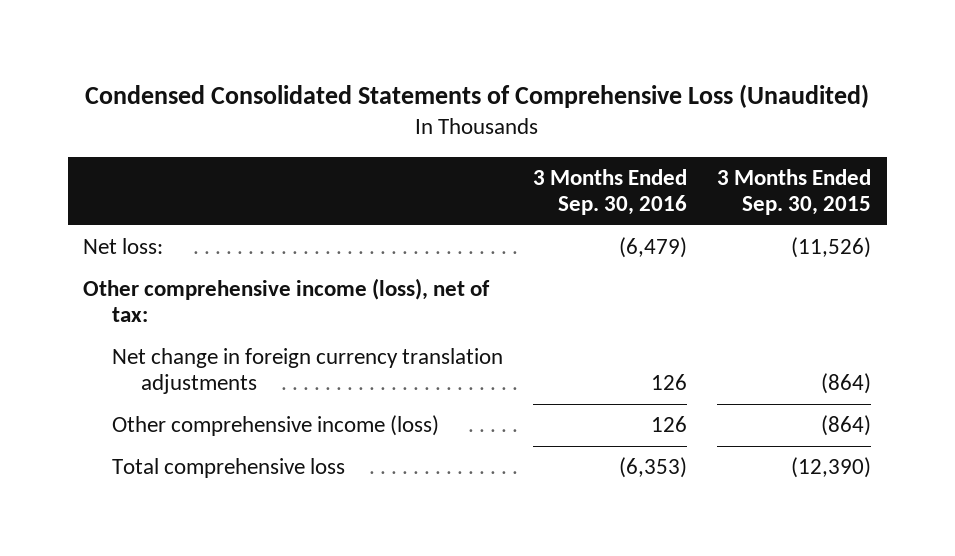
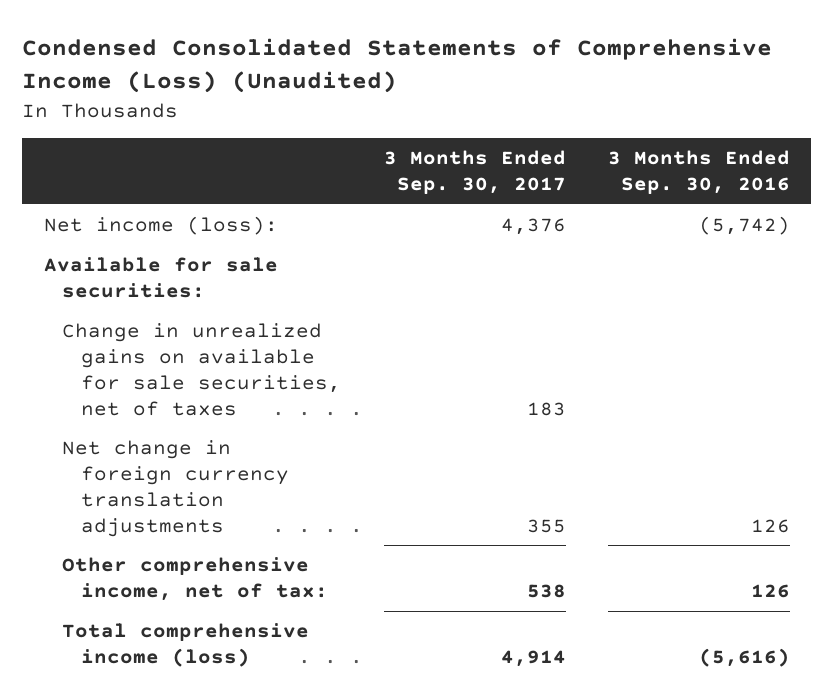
[85,83,870,108] Condensed Consolidated Statements of Comprehensive Loss (Unaudited) -> [22,38,773,94] Condensed Consolidated Statements of Comprehensive Income (Loss) (Unaudited)
[717,169,872,216] 3 Months Ended Sep. 30, 2015 -> none
none -> [383,150,566,194] 3 Months Ended Sep. 30, 2017
[83,278,491,323] Other comprehensive income (loss), net of tax: -> none
[83,238,164,255] Net loss: -> [43,216,278,236] Net income (loss):
[619,237,688,259] (6,479) -> [699,216,791,236] (5,742)
none -> [43,257,278,298] Available for sale securities:
none -> [62,323,342,416] Change in unrealized gains on available for sale securities, net of taxes
[111,415,439,437] Other comprehensive income (loss) -> [62,557,329,601] Other comprehensive income, net of tax:
[111,458,345,479] Total comprehensive loss -> [62,623,310,667] Total comprehensive income (loss)
[619,457,688,479] (6,353) -> [699,647,791,667] (5,616)

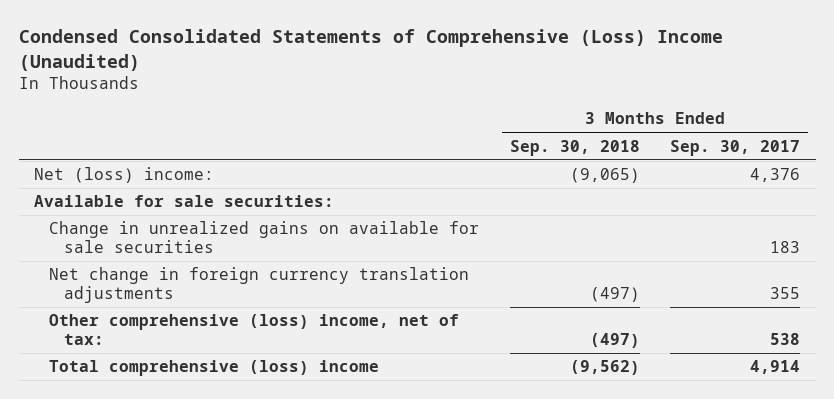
[22,38,773,94] Condensed Consolidated Statements of Comprehensive Income (Loss) (Unaudited) -> [18,29,723,71] Condensed Consolidated Statements of Comprehensive (Loss) Income (Unaudited)
[608,150,791,194] 3 Months Ended Sep. 30, 2016 -> none
none -> [509,139,640,156] Sep. 30, 2018
[43,216,278,236] Net income (loss): -> [34,167,215,184] Net (loss) income:
[62,323,342,416] Change in unrealized gains on available for sale securities, net of taxes -> [48,221,479,253] Change in unrealized gains on available for sale securities
[62,557,329,601] Other comprehensive income, net of tax: -> [48,314,459,345] Other comprehensive (loss) income, net of tax:
[62,623,310,667] Total comprehensive income (loss) -> [48,360,379,377] Total comprehensive (loss) income

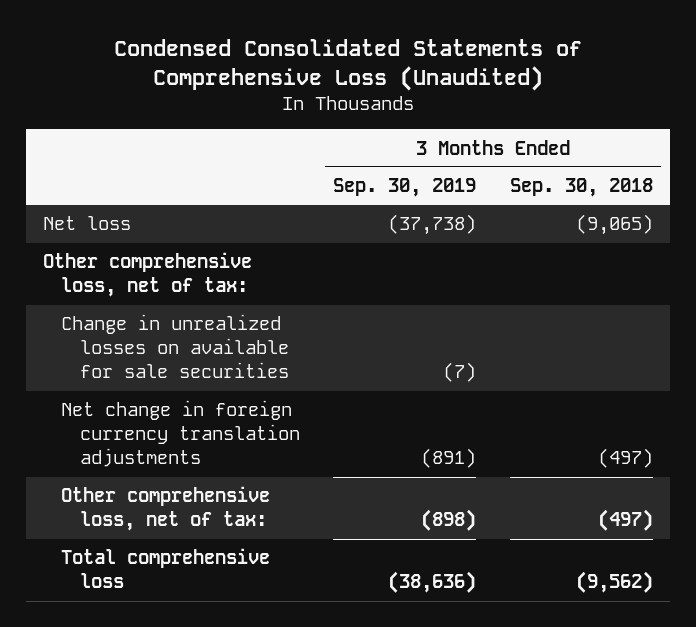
[18,29,723,71] Condensed Consolidated Statements of Comprehensive (Loss) Income (Unaudited) -> [113,38,582,91] Condensed Consolidated Statements of Comprehensive Loss (Unaudited)
[670,139,801,156] Sep. 30, 2017 -> none
none -> [333,178,477,198] Sep. 30, 2019
[34,167,215,184] Net (loss) income: -> [43,216,132,231] Net loss
[34,195,335,208] Available for sale securities: -> [43,252,253,298] Other comprehensive loss, net of tax:
[48,221,479,253] Change in unrealized gains on available for sale securities -> [61,314,289,379] Change in unrealized losses on available for sale securities
[48,314,459,345] Other comprehensive (loss) income, net of tax: -> [61,486,271,532] Other comprehensive loss, net of tax:
[48,360,379,377] Total comprehensive (loss) income -> [61,548,271,589] Total comprehensive loss

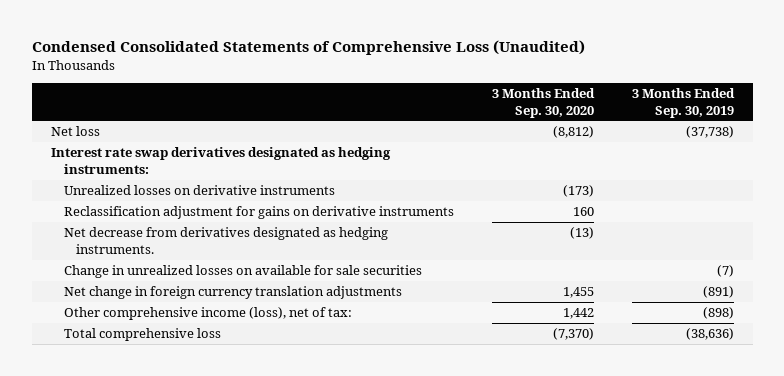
[509,178,653,198] Sep. 30, 2018 -> none
none -> [491,88,595,118] 3 Months Ended Sep. 30, 2020
[43,252,253,298] Other comprehensive loss, net of tax: -> none
none -> [50,147,391,174] Interest rate swap derivatives designated as hedging instruments:
none -> [63,185,335,196] Unrealized losses on derivative instruments
none -> [63,206,454,220] Reclassification adjustment for gains on derivative instruments
none -> [63,227,388,254] Net decrease from derivatives designated as hedging instruments.
[61,486,271,532] Other comprehensive loss, net of tax: -> [63,307,352,321] Other comprehensive income (loss), net of tax:

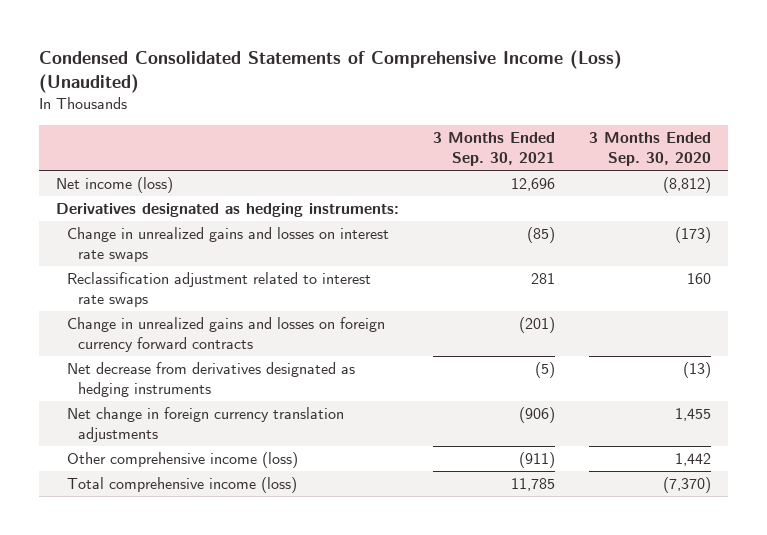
[31,40,585,56] Condensed Consolidated Statements of Comprehensive Loss (Unaudited) -> [39,49,623,93] Condensed Consolidated Statements of Comprehensive Income (Loss) (Unaudited)
[631,88,735,118] 3 Months Ended Sep. 30, 2019 -> none
none -> [433,131,556,166] 3 Months Ended Sep. 30, 2021
[63,265,422,279] Change in unrealized losses on available for sale securities -> none
[50,126,100,137] Net loss -> [56,177,174,194] Net income (loss)
[50,147,391,174] Interest rate swap derivatives designated as hedging instruments: -> [56,203,400,218] Derivatives designated as hedging instruments:
[63,185,335,196] Unrealized losses on derivative instruments -> [67,227,390,263] Change in unrealized gains and losses on interest rate swaps
[63,206,454,220] Reclassification adjustment for gains on derivative instruments -> [67,272,372,308] Reclassification adjustment related to interest rate swaps
none -> [67,317,386,353] Change in unrealized gains and losses on foreign currency forward contracts
[63,227,388,254] Net decrease from derivatives designated as hedging instruments. -> [67,362,356,398] Net decrease from derivatives designated as hedging instruments
[63,307,352,321] Other comprehensive income (loss), net of tax: -> [67,452,299,469] Other comprehensive income (loss)
[63,328,221,342] Total comprehensive loss -> [67,477,298,494] Total comprehensive income (loss)

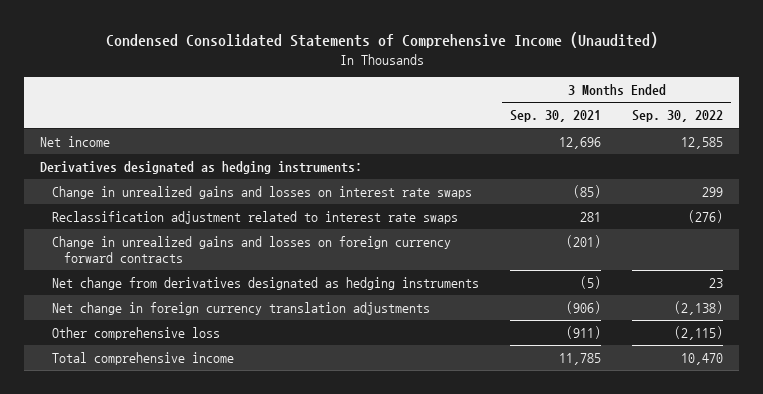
[39,49,623,93] Condensed Consolidated Statements of Comprehensive Income (Loss) (Unaudited) -> [105,32,658,49] Condensed Consolidated Statements of Comprehensive Income (Unaudited)
[589,131,712,166] 3 Months Ended Sep. 30, 2020 -> none
none -> [632,110,724,123] Sep. 30, 2022
[56,177,174,194] Net income (loss) -> [39,135,110,147] Net income
[67,362,356,398] Net decrease from derivatives designated as hedging instruments -> [51,276,479,290] Net change from derivatives designated as hedging instruments
[67,452,299,469] Other comprehensive income (loss) -> [51,326,220,340] Other comprehensive loss
[67,477,298,494] Total comprehensive income (loss) -> [51,351,234,365] Total comprehensive income

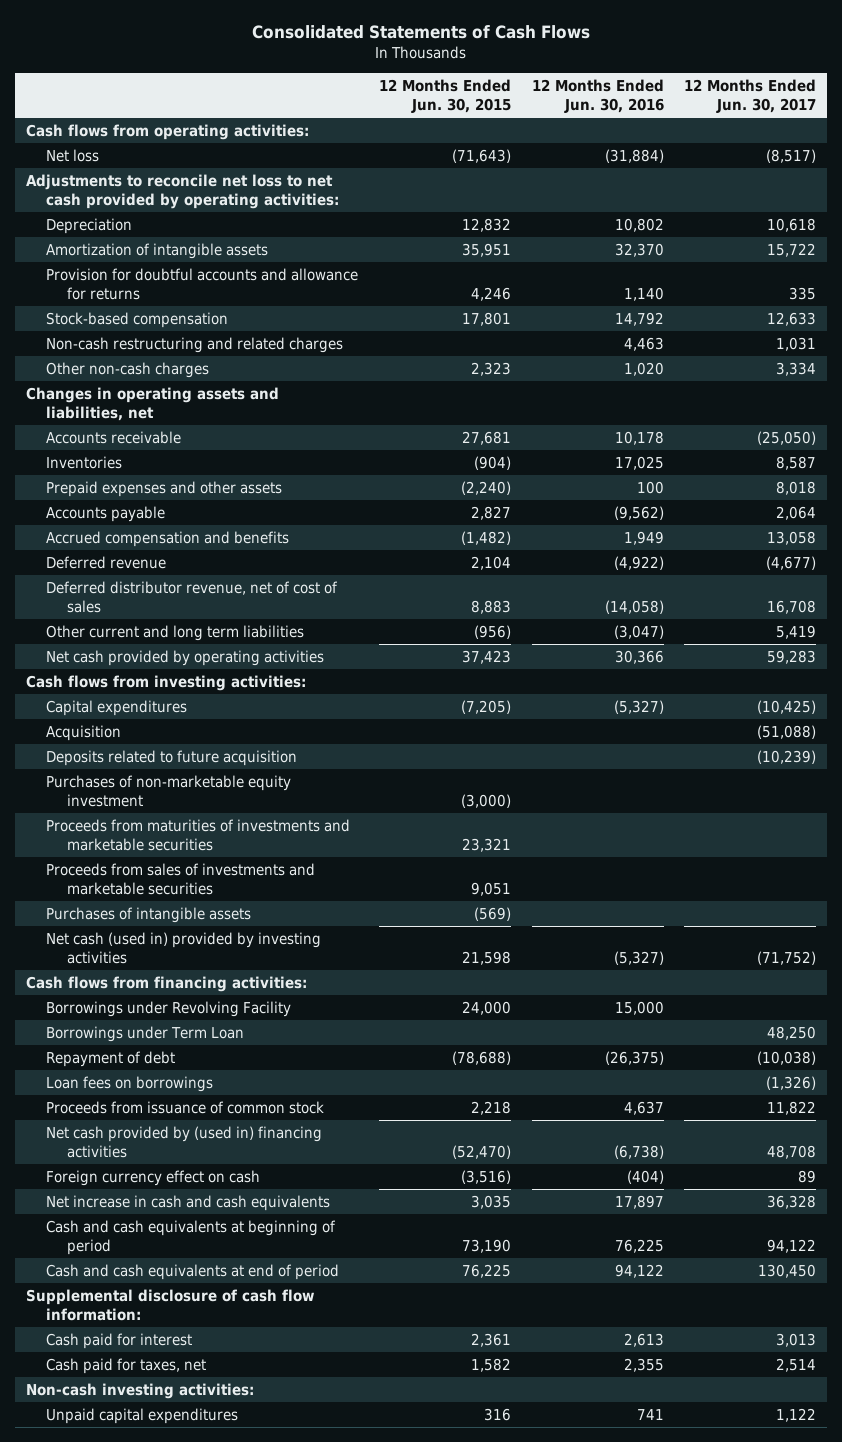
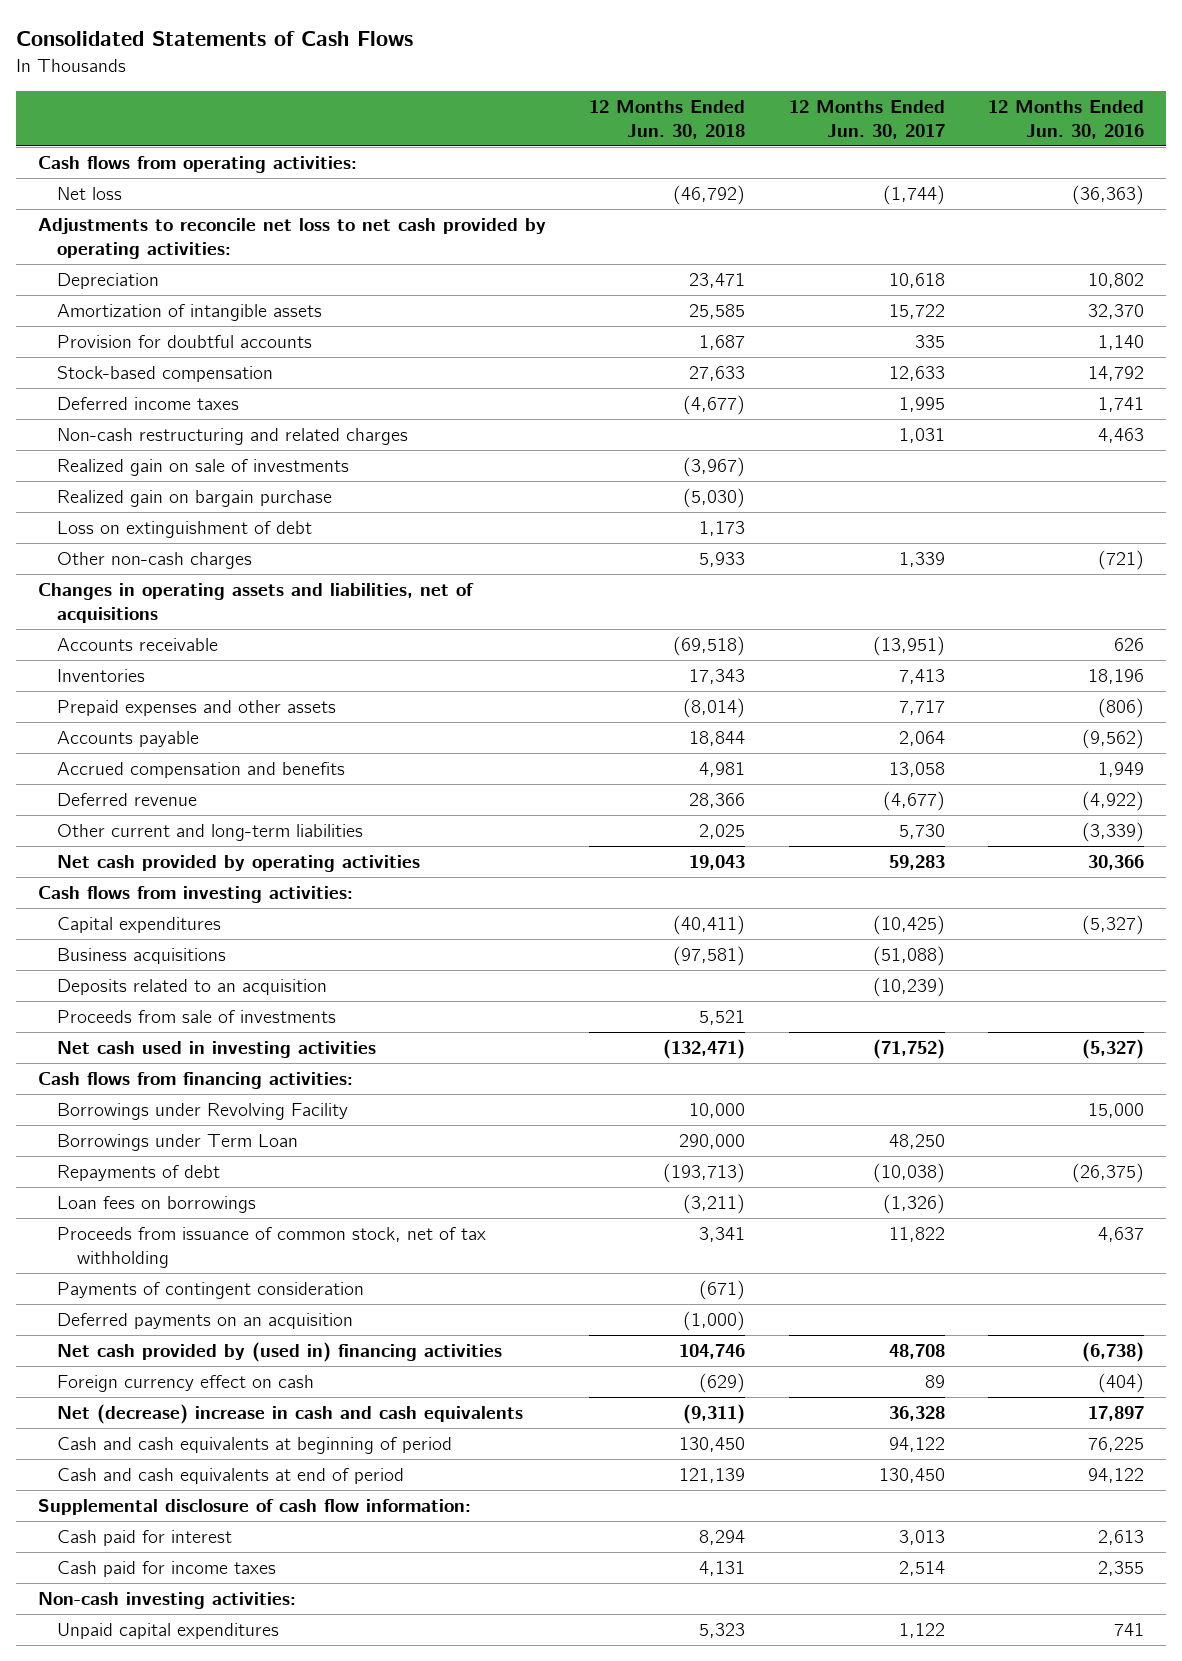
[378,79,511,114] 12 Months Ended Jun. 30, 2015 -> none
none -> [589,99,746,139] 12 Months Ended Jun. 30, 2018
[604,148,664,163] (31,884) -> [1071,185,1144,206] (36,363)
[766,148,817,163] (8,517) -> [882,185,945,206] (1,744)
[46,267,359,300] Provision for doubtful accounts and allowance for returns -> [57,335,313,349] Provision for doubtful accounts
none -> [57,397,240,411] Deferred income taxes
none -> [57,459,350,477] Realized gain on sale of investments
none -> [57,490,333,508] Realized gain on bargain purchase
none -> [57,521,313,539] Loss on extinguishment of debt
[623,361,664,376] 1,020 -> [1097,550,1144,571] (721)
[776,361,817,376] 3,334 -> [898,552,945,568] 1,339
[25,386,279,421] Changes in operating assets and liabilities, net -> [38,583,475,624] Changes in operating assets and liabilities, net of acquisitions
[614,430,664,445] 10,178 -> [1113,638,1144,652] 626
[757,430,817,445] (25,050) -> [872,636,945,657] (13,951)
[614,455,664,470] 17,025 -> [1087,669,1144,685] 18,196
[776,455,817,470] 8,587 -> [898,669,945,685] 7,413
[636,480,664,494] 100 -> [1097,698,1144,719] (806)
[776,480,817,495] 8,018 -> [898,700,945,716] 7,717
[46,580,339,613] Deferred distributor revenue, net of cost of sales -> none
[46,624,305,641] Other current and long term liabilities -> [57,824,364,842] Other current and long-term liabilities
[613,624,664,639] (3,047) -> [1081,822,1144,843] (3,339)
[776,624,817,639] 5,419 -> [898,824,945,840] 5,730
[46,774,292,807] Purchases of non-marketable equity investment -> none
[46,818,351,851] Proceeds from maturities of investments and marketable securities -> none
[46,862,316,895] Proceeds from sales of investments and marketable securities -> none
[46,906,252,923] Purchases of intangible assets -> none
[46,724,122,741] Acquisition -> [57,948,227,965] Business acquisitions
[46,749,298,766] Deposits related to future acquisition -> [57,979,328,996] Deposits related to an acquisition
none -> [57,1010,337,1024] Proceeds from sale of investments
[46,931,322,964] Net cash (used in) provided by investing activities -> [57,1041,377,1059] Net cash used in investing activities
[46,1050,176,1067] Repayment of debt -> [57,1165,221,1182] Repayments of debt
[46,1100,325,1114] Proceeds from issuance of common stock -> [57,1227,487,1269] Proceeds from issuance of common stock, net of tax withholding
none -> [57,1282,365,1300] Payments of contingent consideration
none -> [57,1313,354,1330] Deferred payments on an acquisition
[46,1194,331,1211] Net increase in cash and cash equivalents -> [57,1404,524,1425] Net (decrease) increase in cash and cash equivalents
[46,1357,207,1374] Cash paid for taxes, net -> [57,1561,277,1578] Cash paid for income taxes

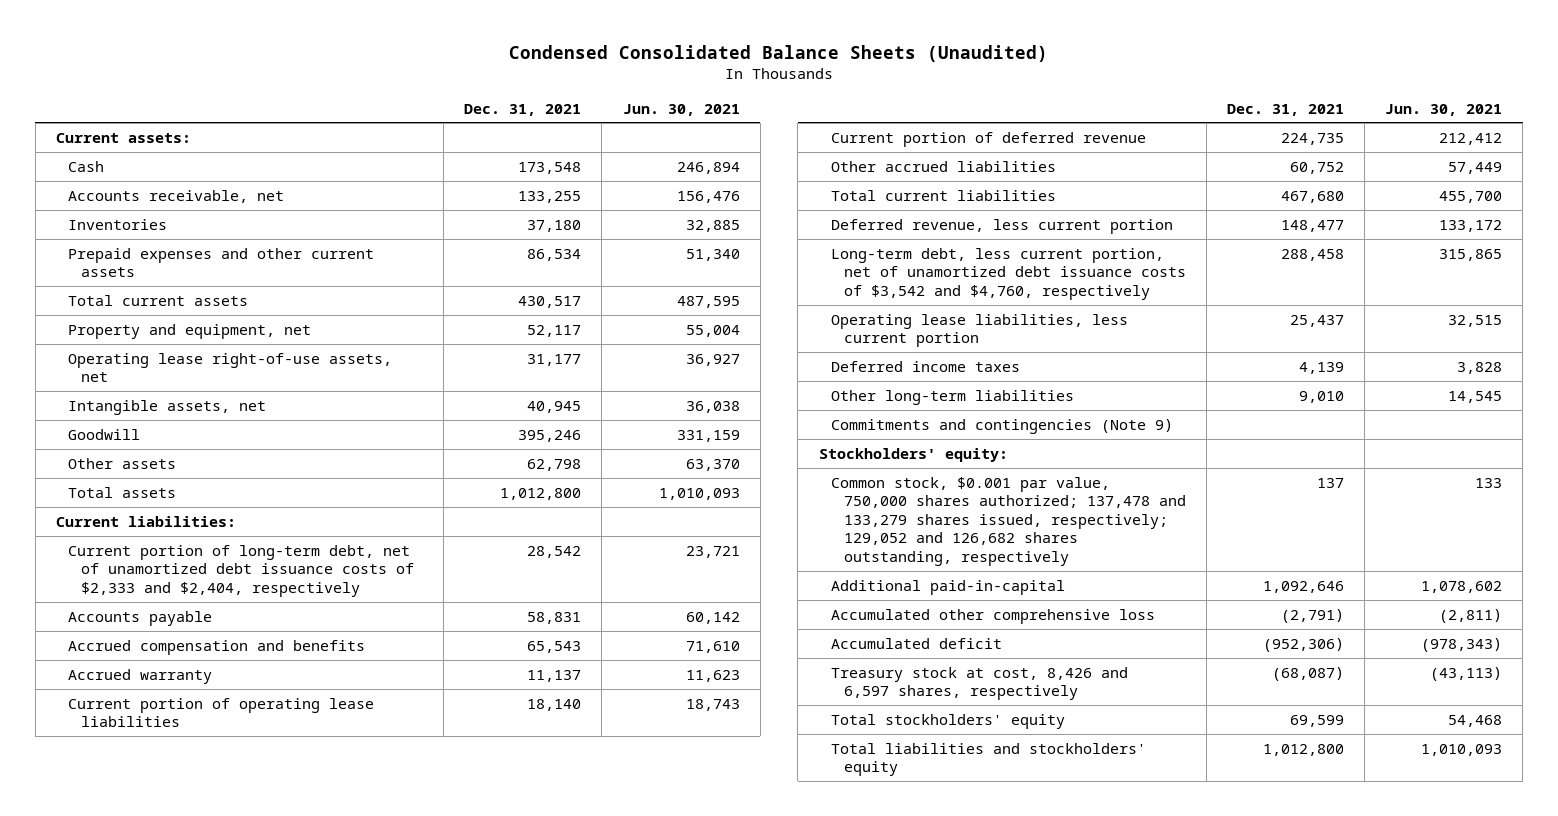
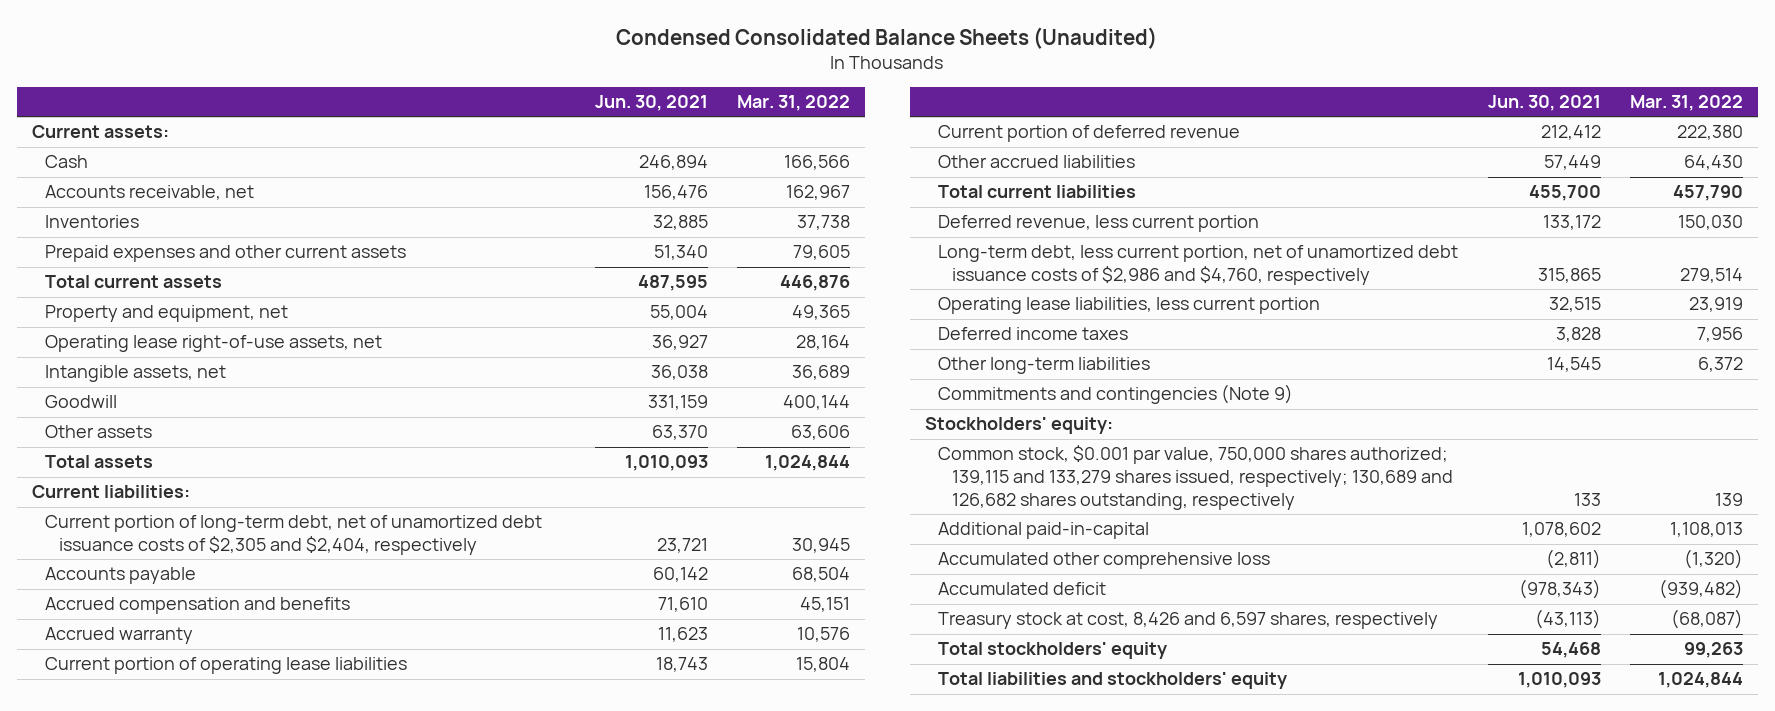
[464,103,582,116] Dec. 31, 2021 -> none
none -> [737,94,851,111] Mar. 31, 2022
[68,544,414,597] Current portion of long-term debt, net of unamortized debt issuance costs of $2,333 and $2,404, respectively -> [45,515,543,556] Current portion of long-term debt, net of unamortized debt issuance costs of $2,305 and $2,404, respectively
[831,247,1186,300] Long-term debt, less current portion, net of unamortized debt issuance costs of $3,542 and $4,760, respectively -> [938,245,1459,286] Long-term debt, less current portion, net of unamortized debt issuance costs of $2,986 and $4,760, respectively
[831,476,1186,567] Common stock, $0.001 par value, 750,000 shares authorized; 137,478 and 133,279 shares issued, respectively; 129,052 and 126,682 shares outstanding, respectively -> [938,445,1453,511] Common stock, $0.001 par value, 750,000 shares authorized; 139,115 and 133,279 shares issued, respectively; 130,689 and 126,682 shares outstanding, respectively

